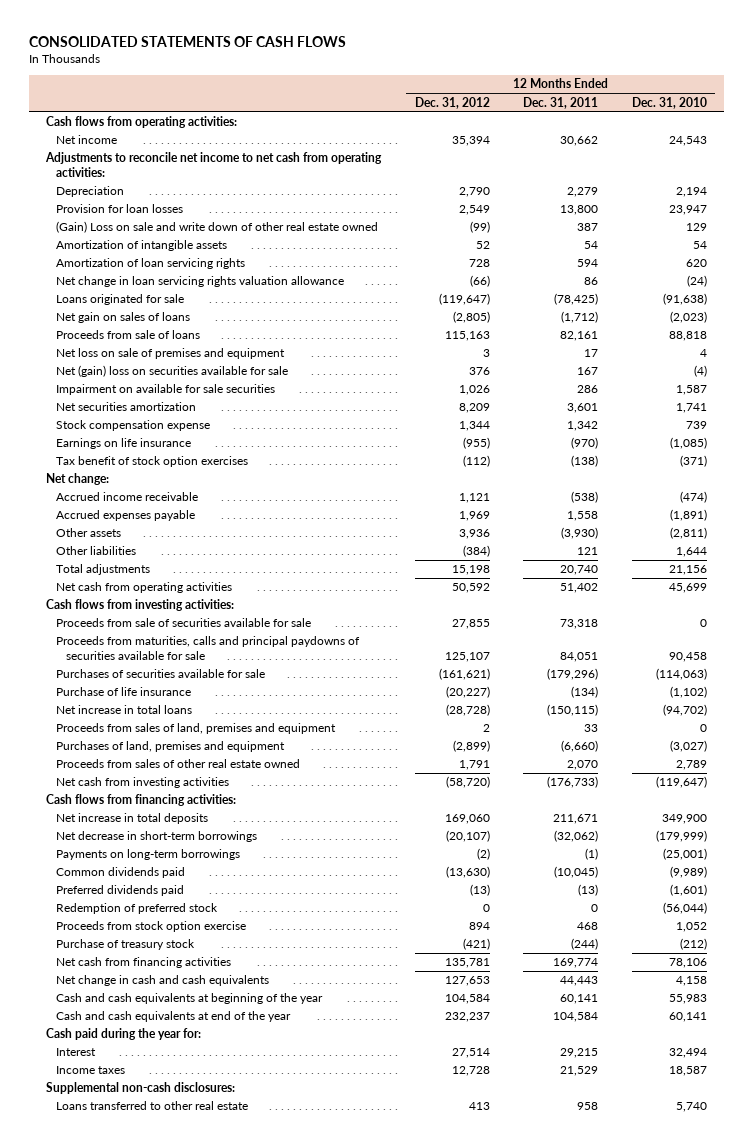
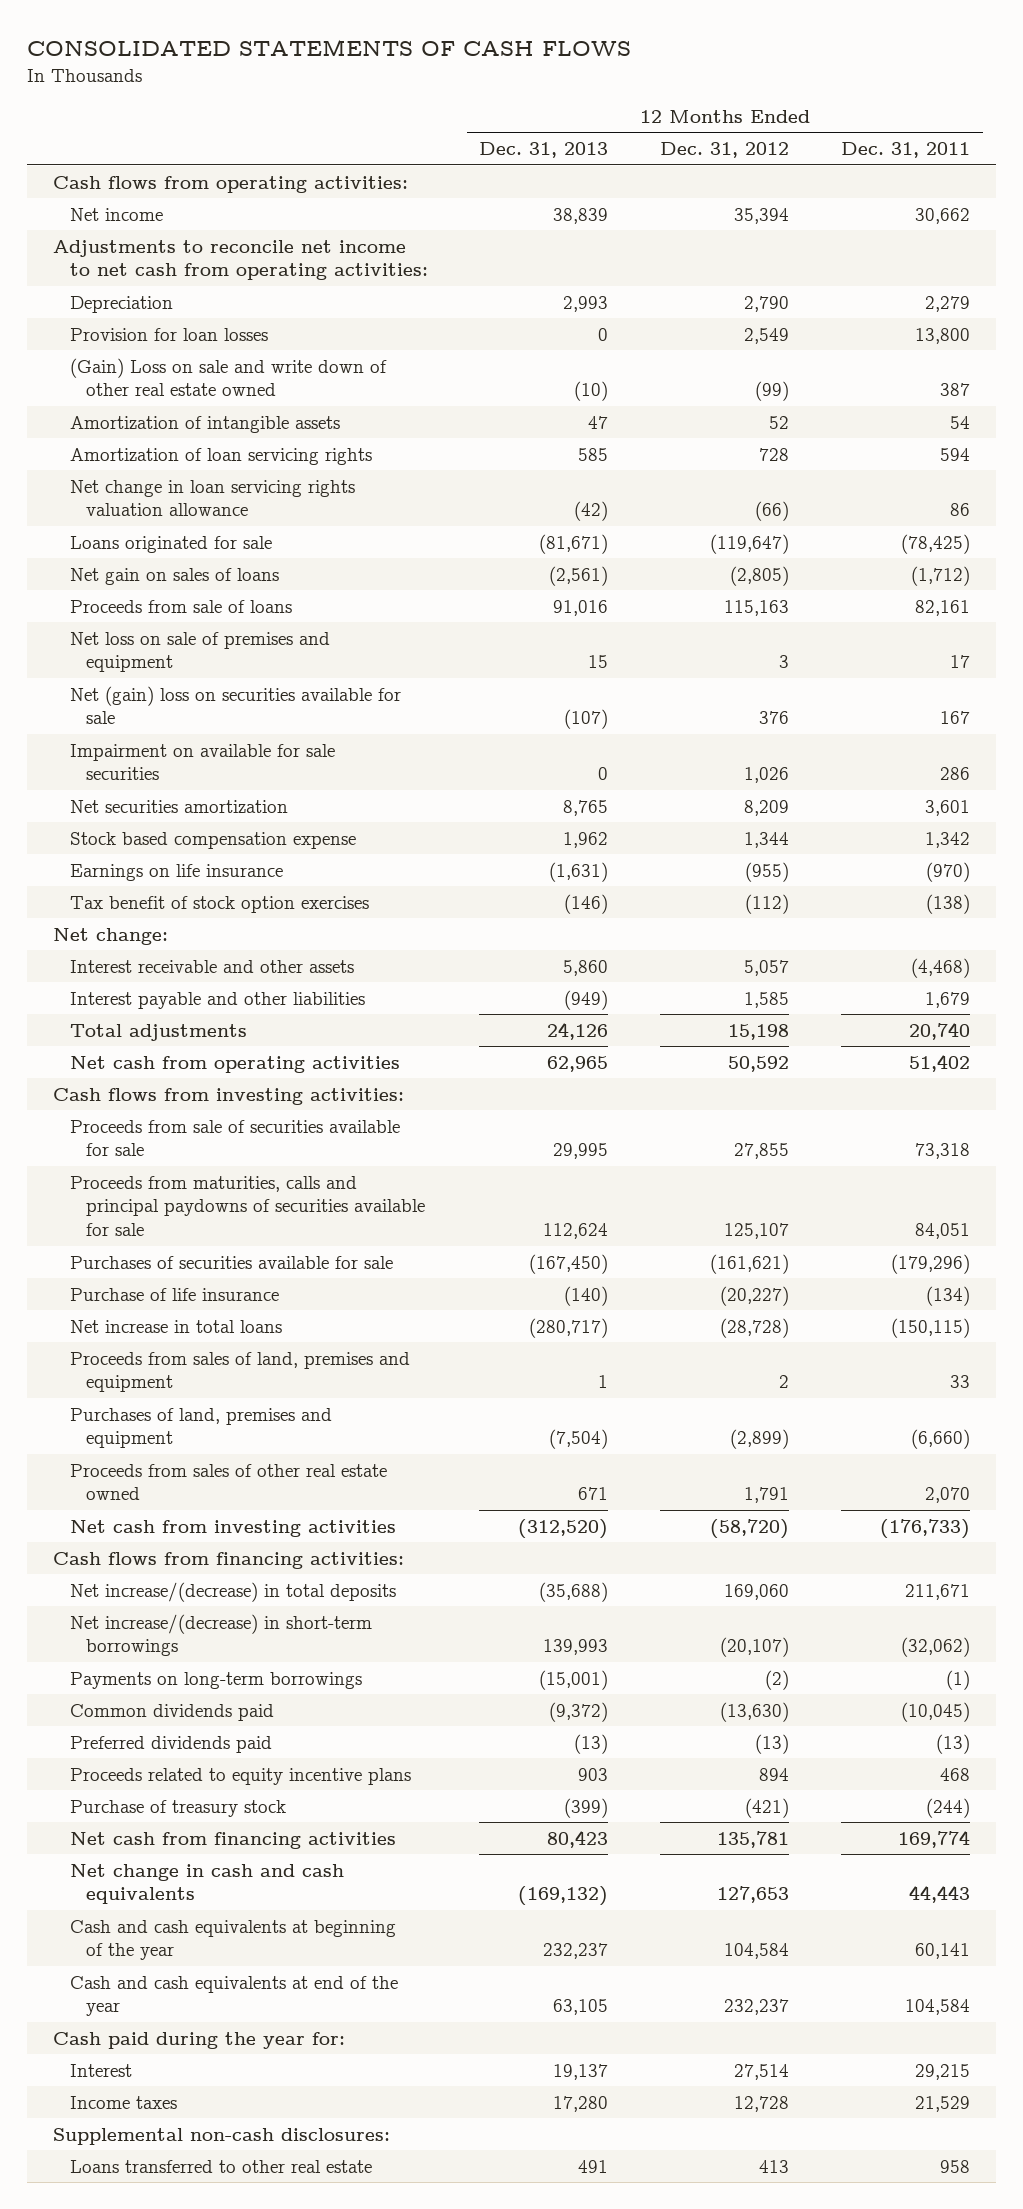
[632,96,708,109] Dec. 31, 2010 -> none
none -> [479,142,609,159] Dec. 31, 2013
[56,420,211,432] Stock compensation expense -> [69,831,356,849] Stock based compensation expense
[56,492,199,502] Accrued income receivable -> none
[56,510,196,522] Accrued expenses payable -> none
[56,528,122,538] Other assets -> [69,959,354,973] Interest receivable and other assets
[458,529,490,540] 3,936 -> [744,959,790,976] 5,057
[561,527,599,540] (3,930) -> [910,957,970,978] (4,468)
[56,546,137,556] Other liabilities -> [69,991,365,1009] Interest payable and other liabilities
[462,545,490,558] (384) -> [744,991,790,1008] 1,585
[577,547,599,556] 121 -> [924,991,970,1008] 1,679
[56,813,209,825] Net increase in total deposits -> [69,1581,396,1602] Net increase/(decrease) in total deposits
[56,831,258,843] Net decrease in short-term borrowings -> [69,1613,372,1657] Net increase/(decrease) in short-term borrowings
[56,903,219,915] Redemption of preferred stock -> none
[56,921,247,933] Proceeds from stock option exercise -> [69,1767,411,1785] Proceeds related to equity incentive plans

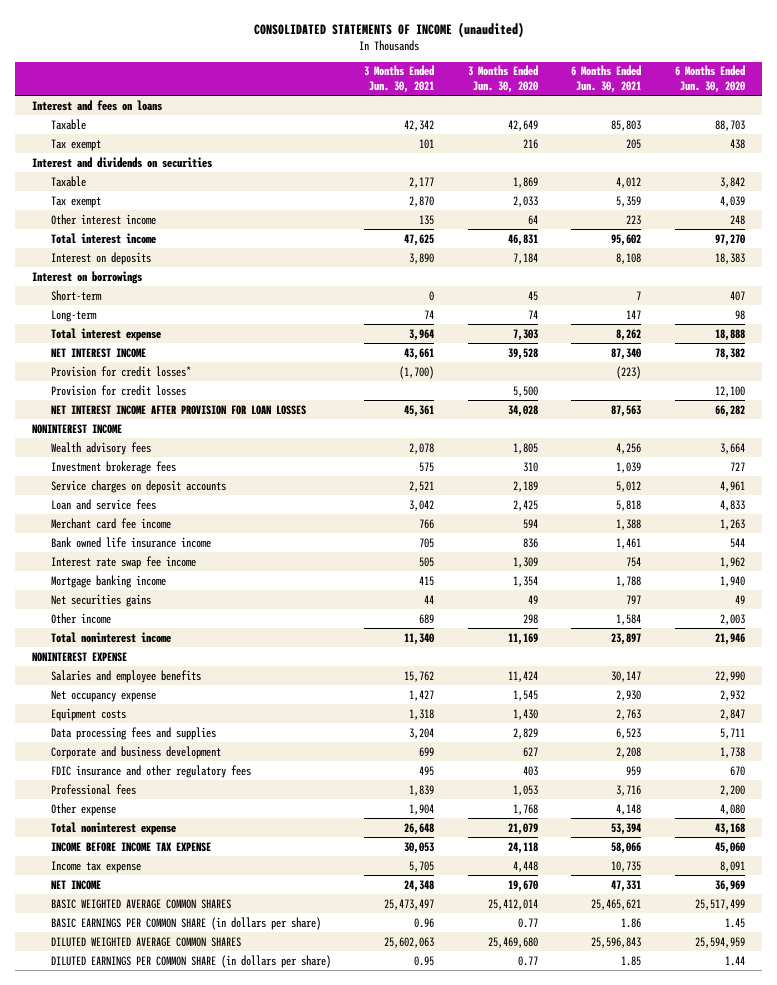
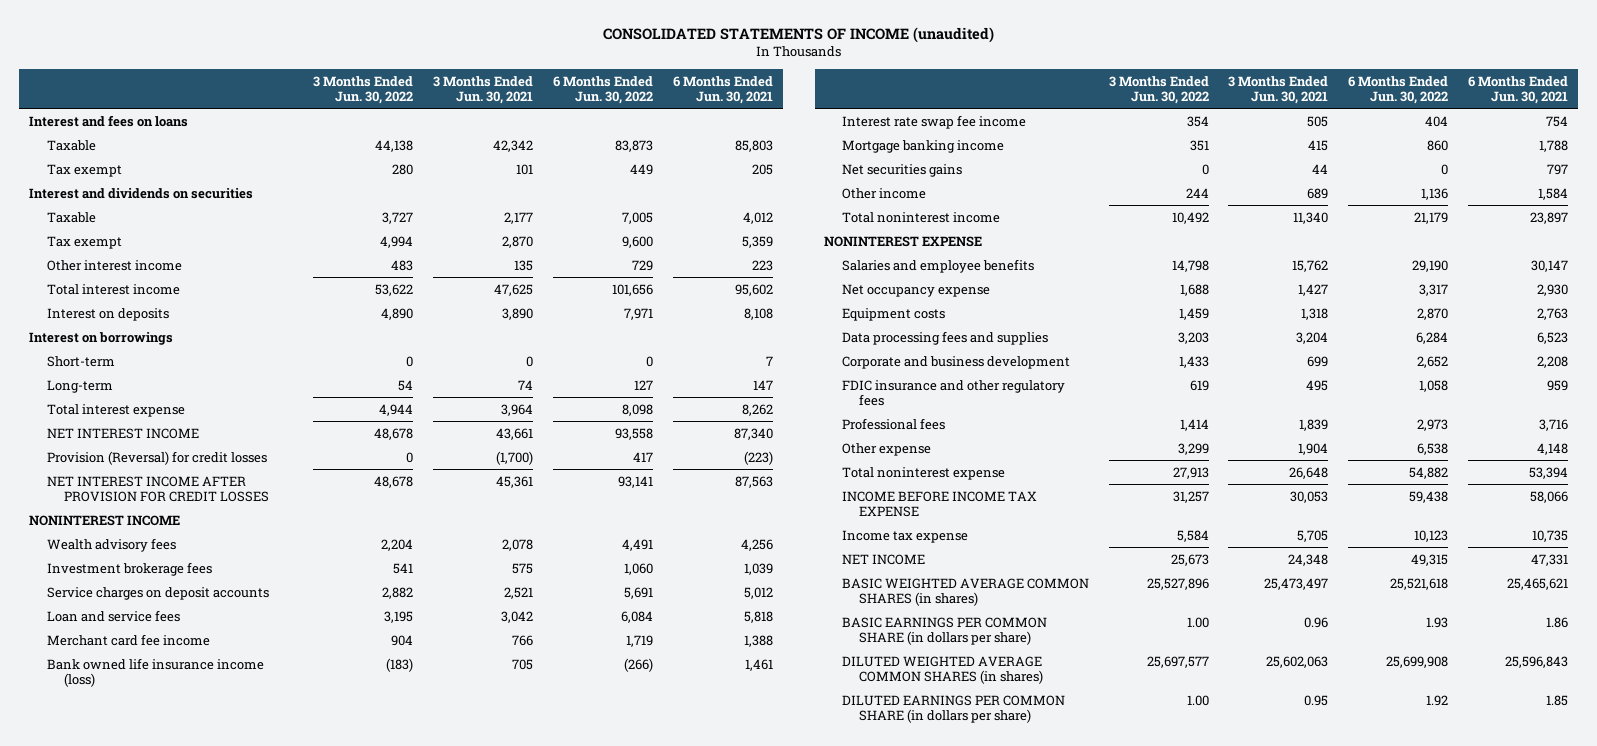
[467,65,538,94] 3 Months Ended Jun. 30, 2020 -> none
[675,65,746,94] 6 Months Ended Jun. 30, 2020 -> none
none -> [313,75,414,104] 3 Months Ended Jun. 30, 2022
none -> [552,75,653,104] 6 Months Ended Jun. 30, 2022
[50,384,186,396] Provision for credit losses -> none
[50,365,191,377] Provision for credit losses* -> [46,450,267,465] Provision (Reversal) for credit losses
[50,404,306,415] NET INTEREST INCOME AFTER PROVISION FOR LOAN LOSSES -> [46,475,270,502] NET INTEREST INCOME AFTER PROVISION FOR CREDIT LOSSES
[50,536,211,548] Bank owned life insurance income -> [46,657,264,687] Bank owned life insurance income (loss)
[50,898,231,909] BASIC WEIGHTED AVERAGE COMMON SHARES -> [841,577,1089,606] BASIC WEIGHTED AVERAGE COMMON SHARES (in shares)
[50,936,241,947] DILUTED WEIGHTED AVERAGE COMMON SHARES -> [841,655,1044,684] DILUTED WEIGHTED AVERAGE COMMON SHARES (in shares)

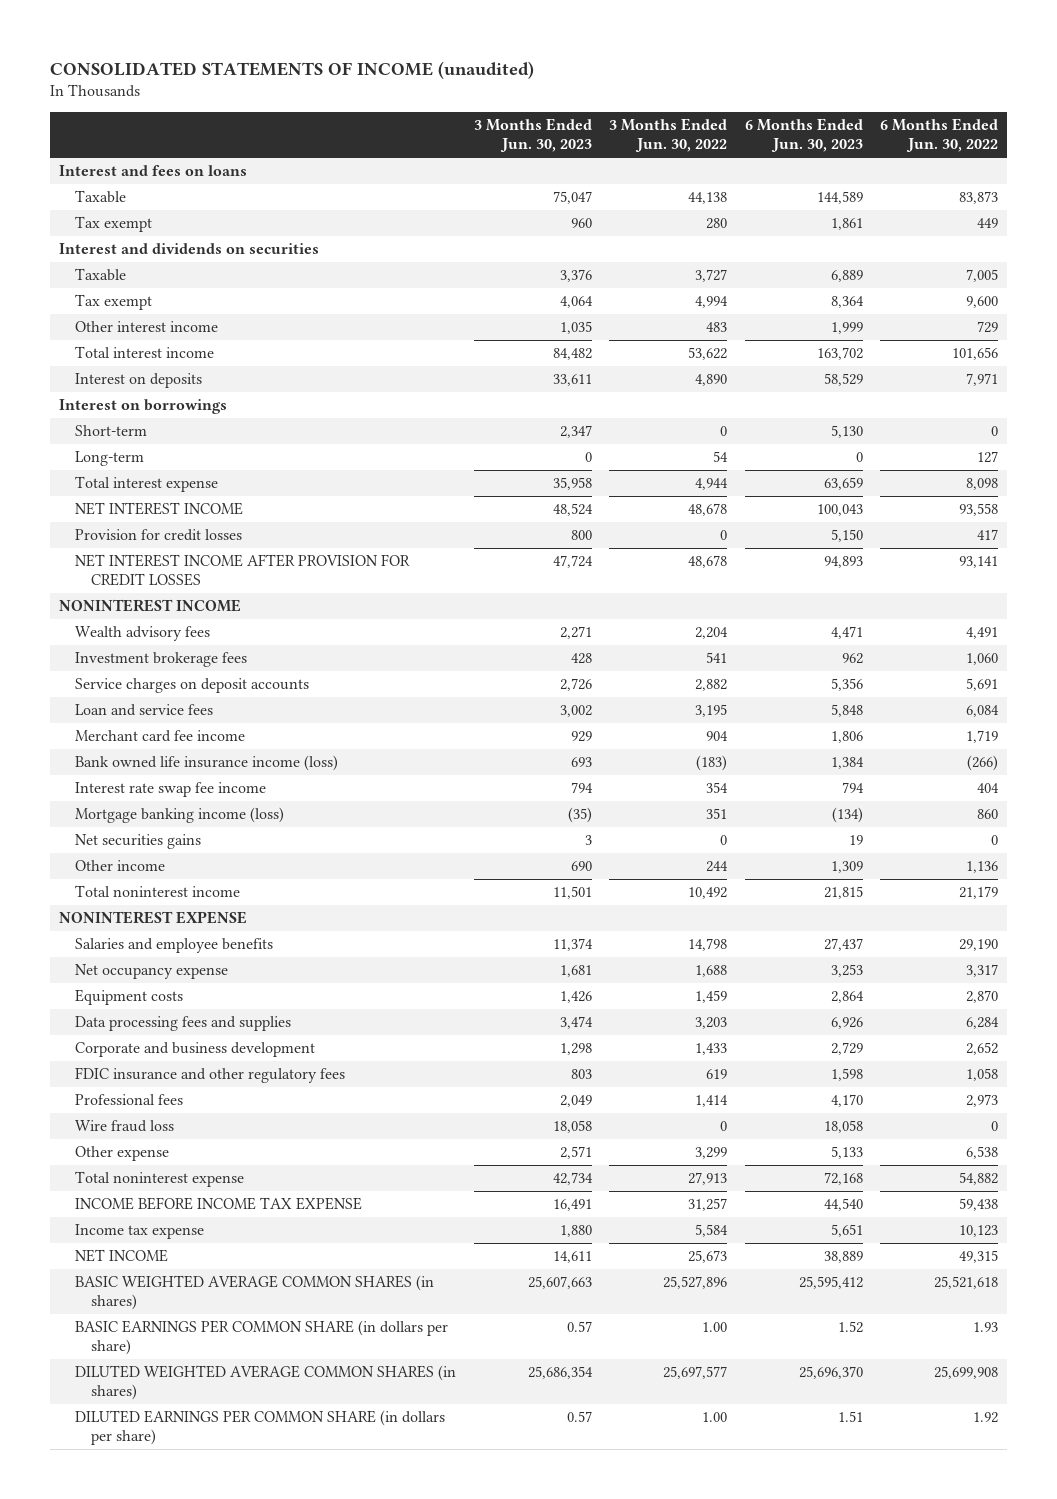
[433,75,534,104] 3 Months Ended Jun. 30, 2021 -> none
[672,75,773,104] 6 Months Ended Jun. 30, 2021 -> none
none -> [473,118,592,153] 3 Months Ended Jun. 30, 2023
none -> [744,118,863,153] 6 Months Ended Jun. 30, 2023
[46,450,267,465] Provision (Reversal) for credit losses -> [75,529,243,542] Provision for credit losses
[841,139,1004,153] Mortgage banking income -> [75,807,285,824] Mortgage banking income (loss)
none -> [75,1120,175,1133] Wire fraud loss

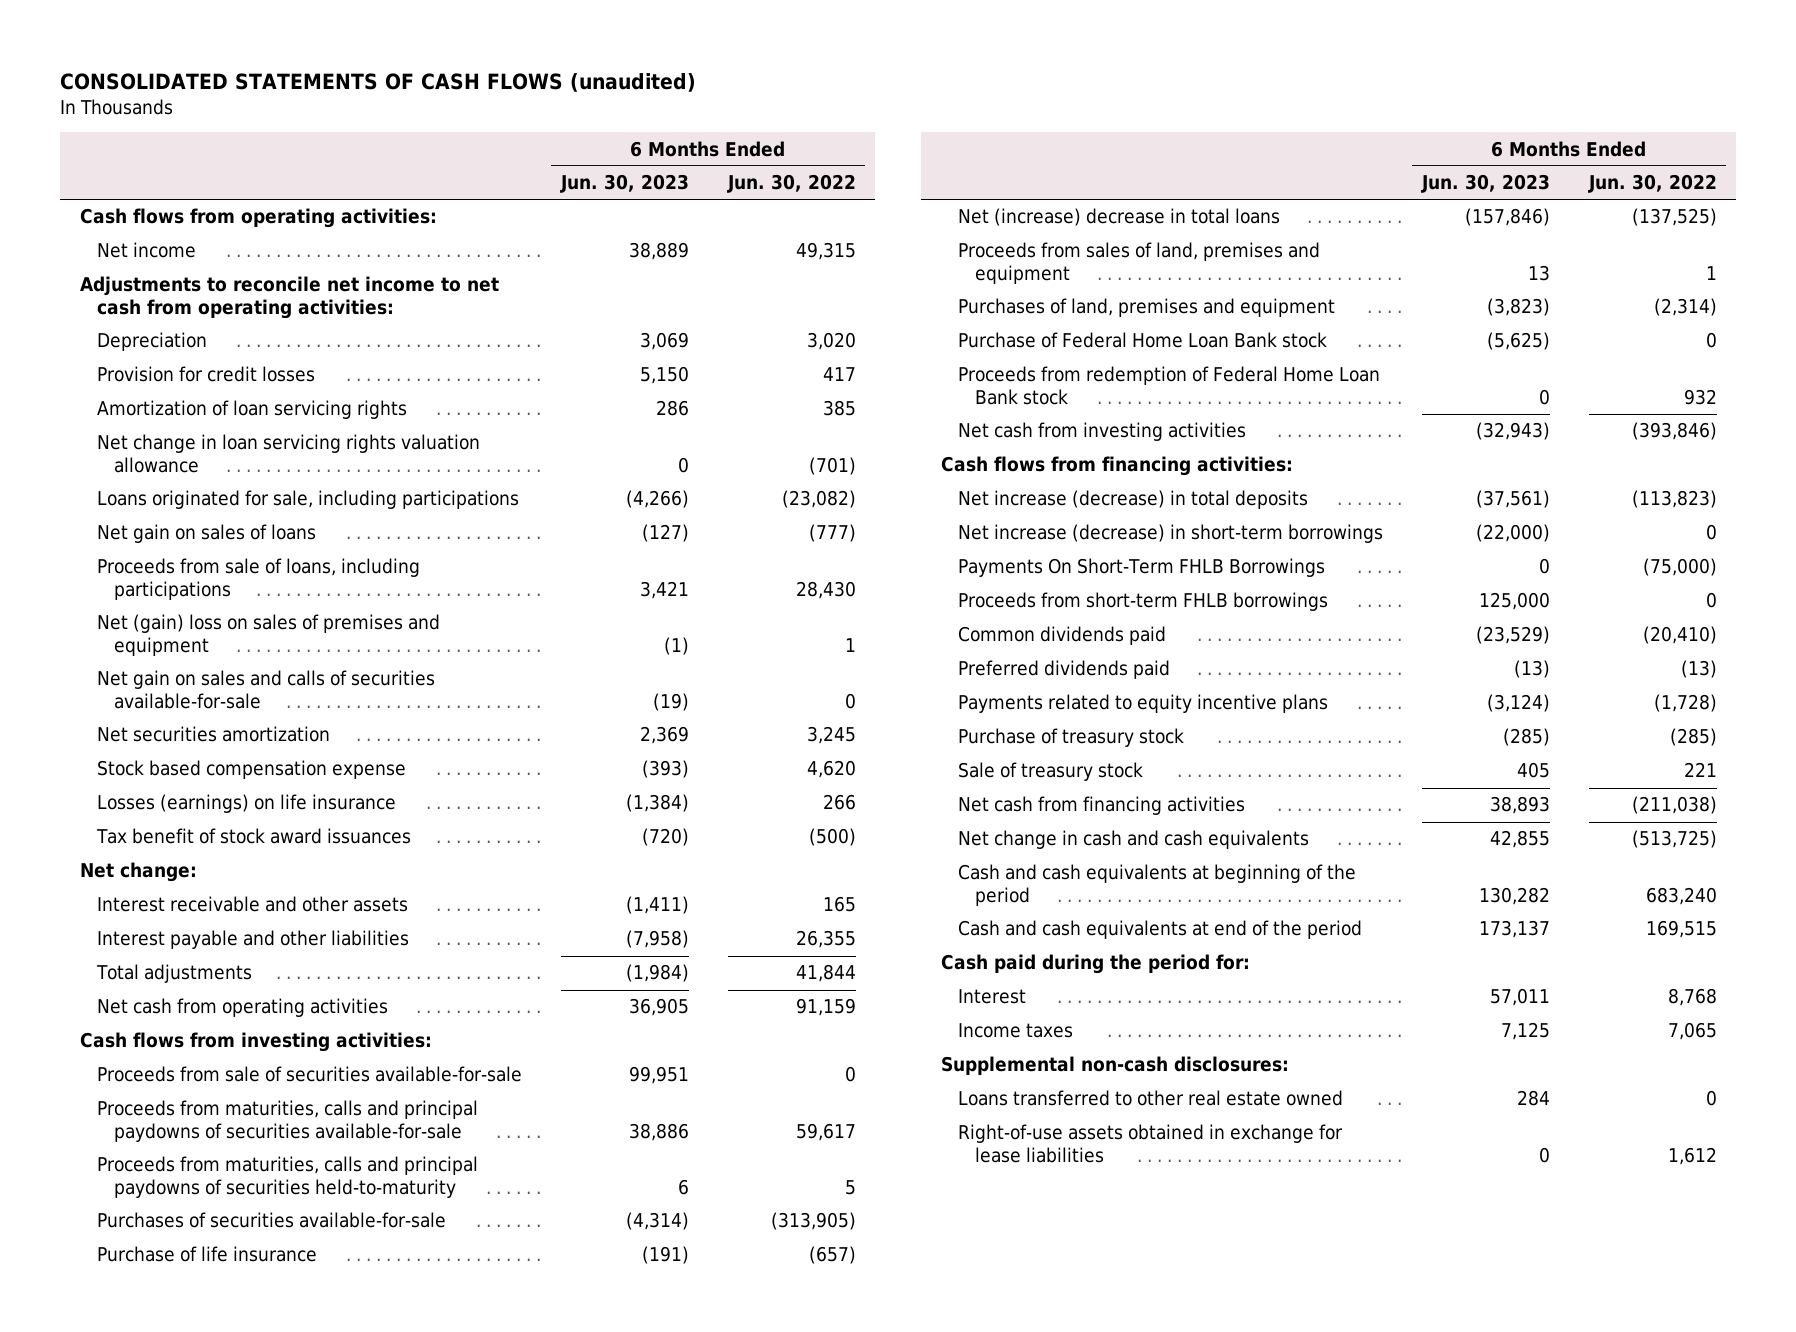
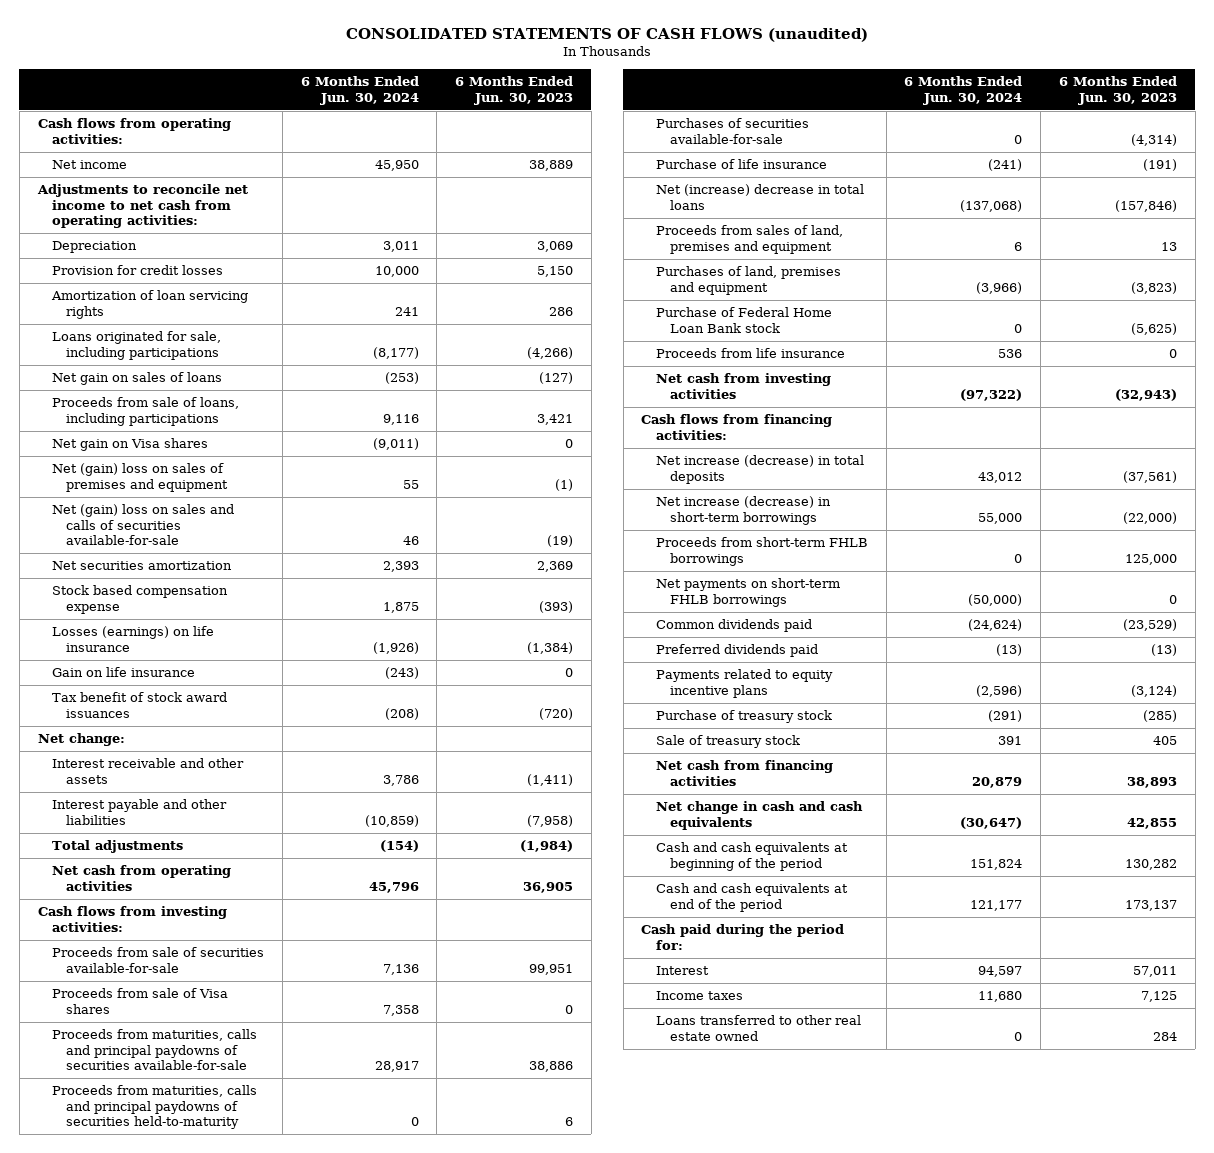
[726,174,856,194] Jun. 30, 2022 -> none
none -> [300,76,419,105] 6 Months Ended Jun. 30, 2024
[96,434,480,473] Net change in loan servicing rights valuation allowance -> none
none -> [52,438,209,452] Net gain on Visa shares
[96,670,435,709] Net gain on sales and calls of securities available-for-sale -> [52,504,235,546] Net (gain) loss on sales and calls of securities available-for-sale
none -> [52,667,196,678] Gain on life insurance
none -> [52,988,229,1014] Proceeds from sale of Visa shares
[957,366,1380,405] Proceeds from redemption of Federal Home Loan Bank stock -> none
none -> [655,348,845,359] Proceeds from life insurance
[957,558,1325,578] Payments On Short-Term FHLB Borrowings -> none
none -> [655,578,840,607] Net payments on short-term FHLB borrowings
[940,1056,1289,1076] Supplemental non-cash disclosures: -> none
[957,1124,1343,1163] Right-of-use assets obtained in exchange for lease liabilities -> none

